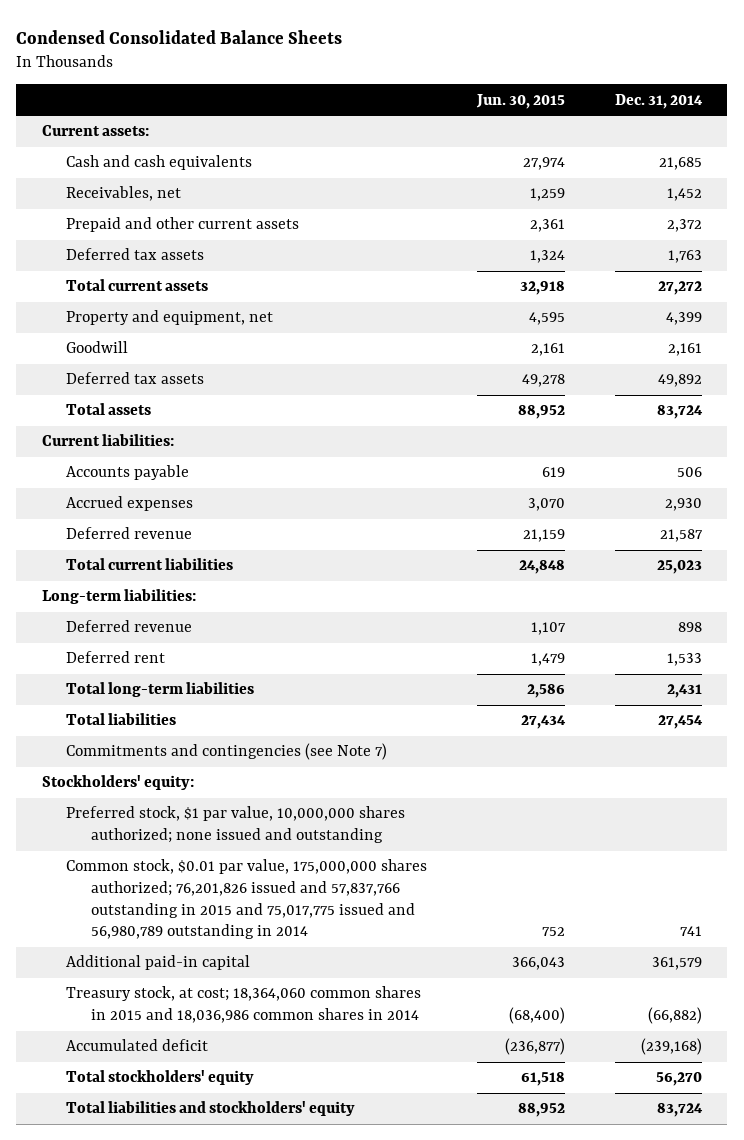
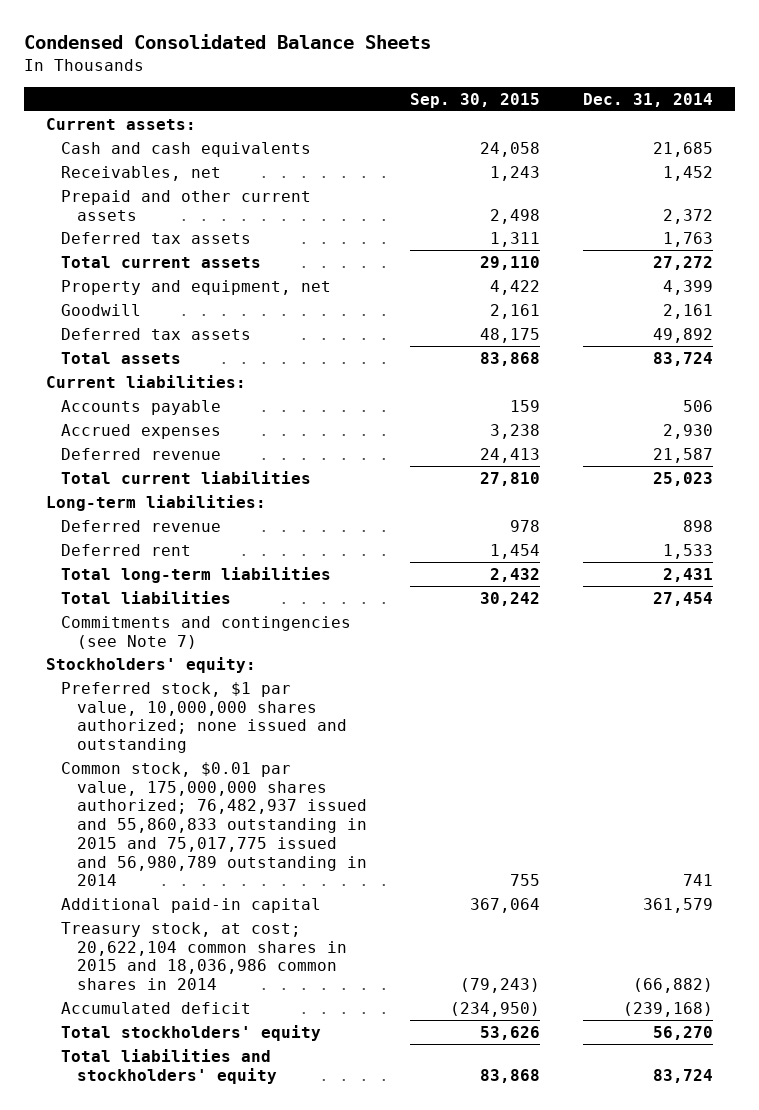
[476,93,566,109] Jun. 30, 2015 -> none
none -> [410,92,541,108] Sep. 30, 2015
[66,859,428,940] Common stock, $0.01 par value, 175,000,000 shares authorized; 76,201,826 issued and 57,837,766 outstanding in 2015 and 75,017,775 issued and 56,980,789 outstanding in 2014 -> [61,761,367,887] Common stock, $0.01 par value, 175,000,000 shares authorized; 76,482,937 issued and 55,860,833 outstanding in 2015 and 75,017,775 issued and 56,980,789 outstanding in 2014
[66,986,422,1024] Treasury stock, at cost; 18,364,060 common shares in 2015 and 18,036,986 common shares in 2014 -> [61,921,347,991] Treasury stock, at cost; 20,622,104 common shares in 2015 and 18,036,986 common shares in 2014

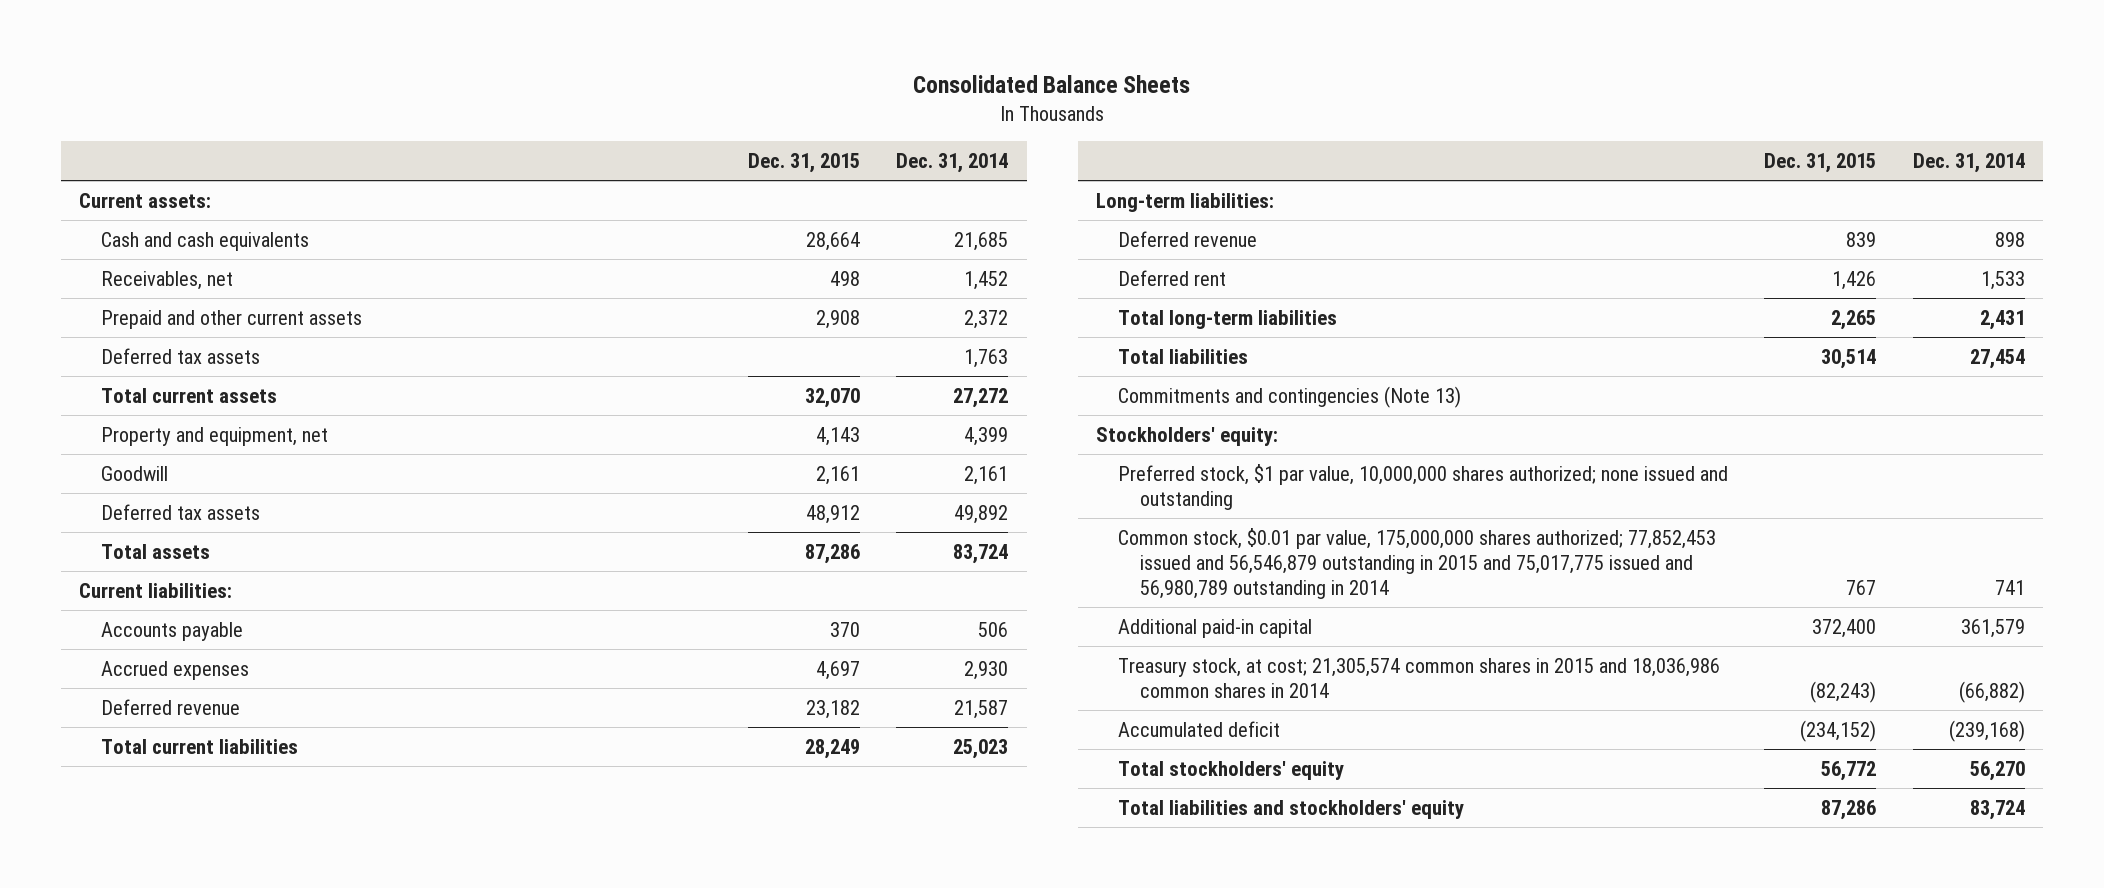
[24,34,432,50] Condensed Consolidated Balance Sheets -> [913,75,1191,94] Consolidated Balance Sheets
[410,92,541,108] Sep. 30, 2015 -> none
none -> [747,153,860,174] Dec. 31, 2015
[61,615,352,649] Commitments and contingencies (see Note 7) -> [1117,385,1461,408] Commitments and contingencies (Note 13)
[61,761,367,887] Common stock, $0.01 par value, 175,000,000 shares authorized; 76,482,937 issued and 55,860,833 outstanding in 2015 and 75,017,775 issued and 56,980,789 outstanding in 2014 -> [1117,527,1716,599] Common stock, $0.01 par value, 175,000,000 shares authorized; 77,852,453 issued and 56,546,879 outstanding in 2015 and 75,017,775 issued and 56,980,789 outstanding in 2014
[61,921,347,991] Treasury stock, at cost; 20,622,104 common shares in 2015 and 18,036,986 common shares in 2014 -> [1117,657,1720,698] Treasury stock, at cost; 21,305,574 common shares in 2015 and 18,036,986 common shares in 2014

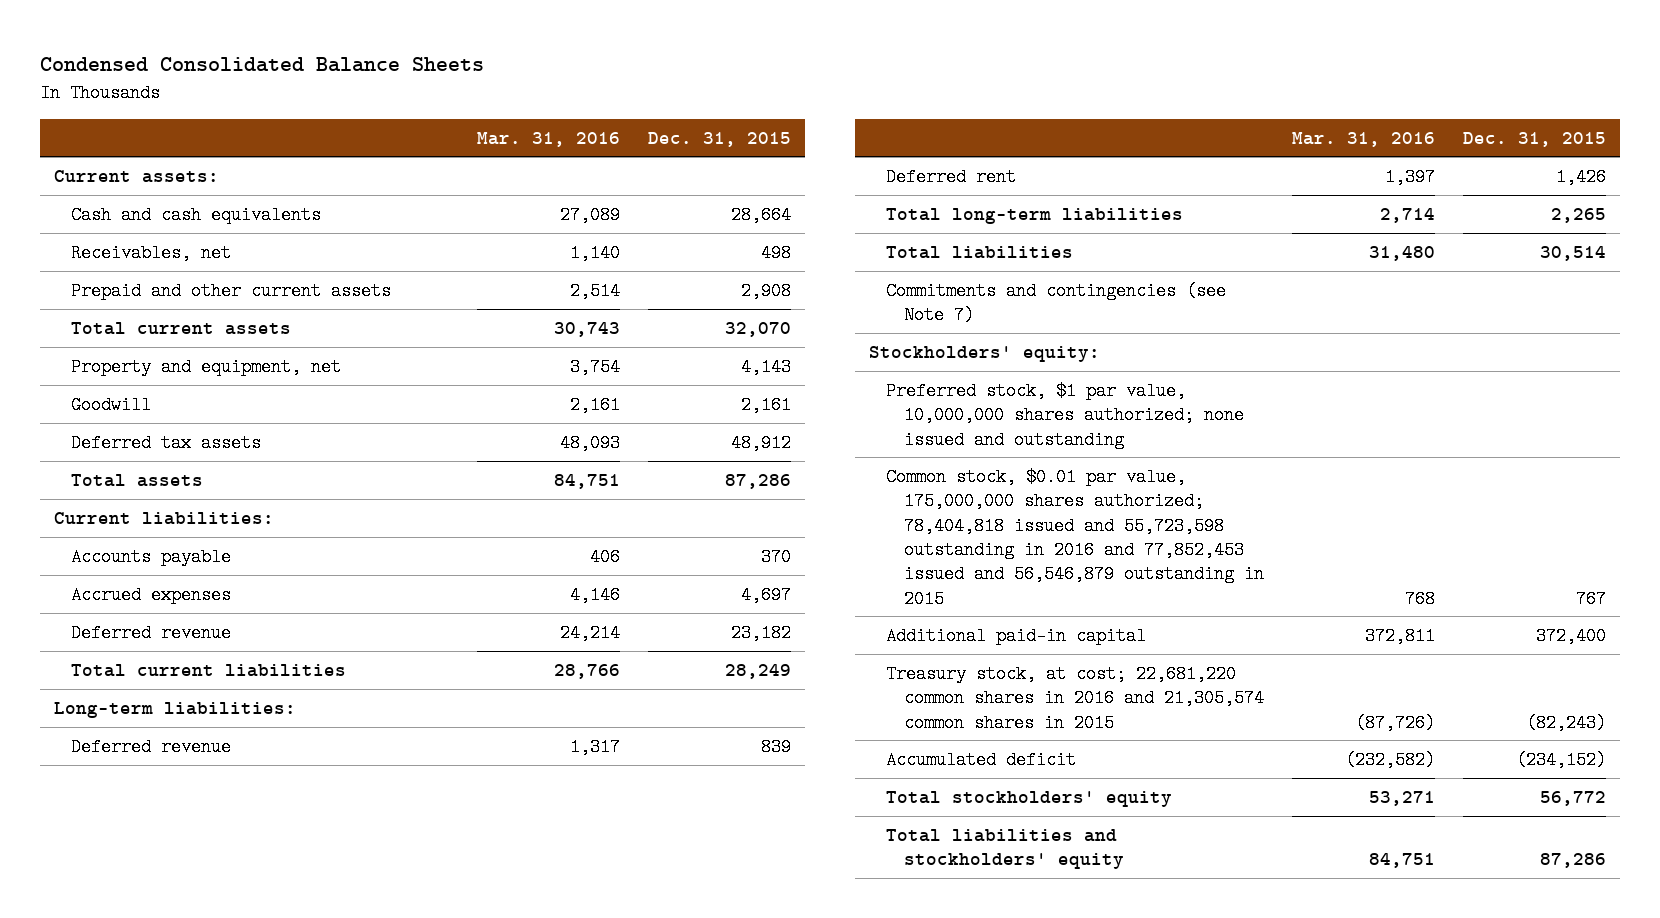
[913,75,1191,94] Consolidated Balance Sheets -> [39,57,484,73] Condensed Consolidated Balance Sheets
[896,153,1009,174] Dec. 31, 2014 -> none
none -> [476,131,620,147] Mar. 31, 2016
[101,347,261,364] Deferred tax assets -> none
[1117,385,1461,408] Commitments and contingencies (Note 13) -> [886,281,1227,325] Commitments and contingencies (see Note 7)
[1117,527,1716,599] Common stock, $0.01 par value, 175,000,000 shares authorized; 77,852,453 issued and 56,546,879 outstanding in 2015 and 75,017,775 issued and 56,980,789 outstanding in 2014 -> [886,467,1265,608] Common stock, $0.01 par value, 175,000,000 shares authorized; 78,404,818 issued and 55,723,598 outstanding in 2016 and 77,852,453 issued and 56,546,879 outstanding in 2015
[1117,657,1720,698] Treasury stock, at cost; 21,305,574 common shares in 2015 and 18,036,986 common shares in 2014 -> [886,664,1265,732] Treasury stock, at cost; 22,681,220 common shares in 2016 and 21,305,574 common shares in 2015

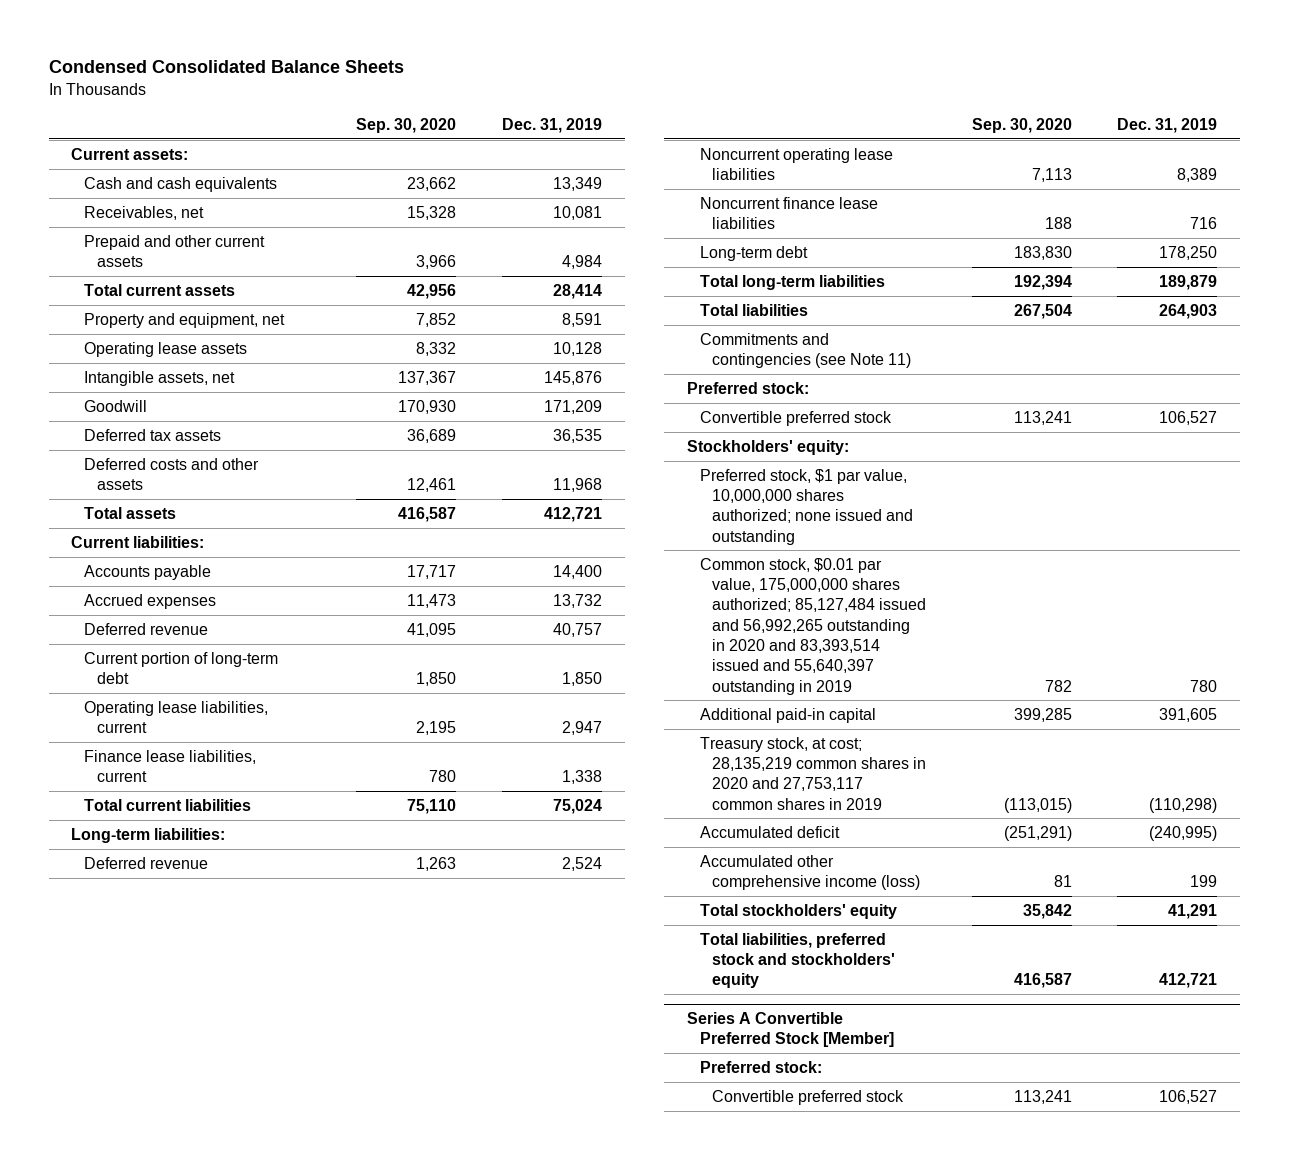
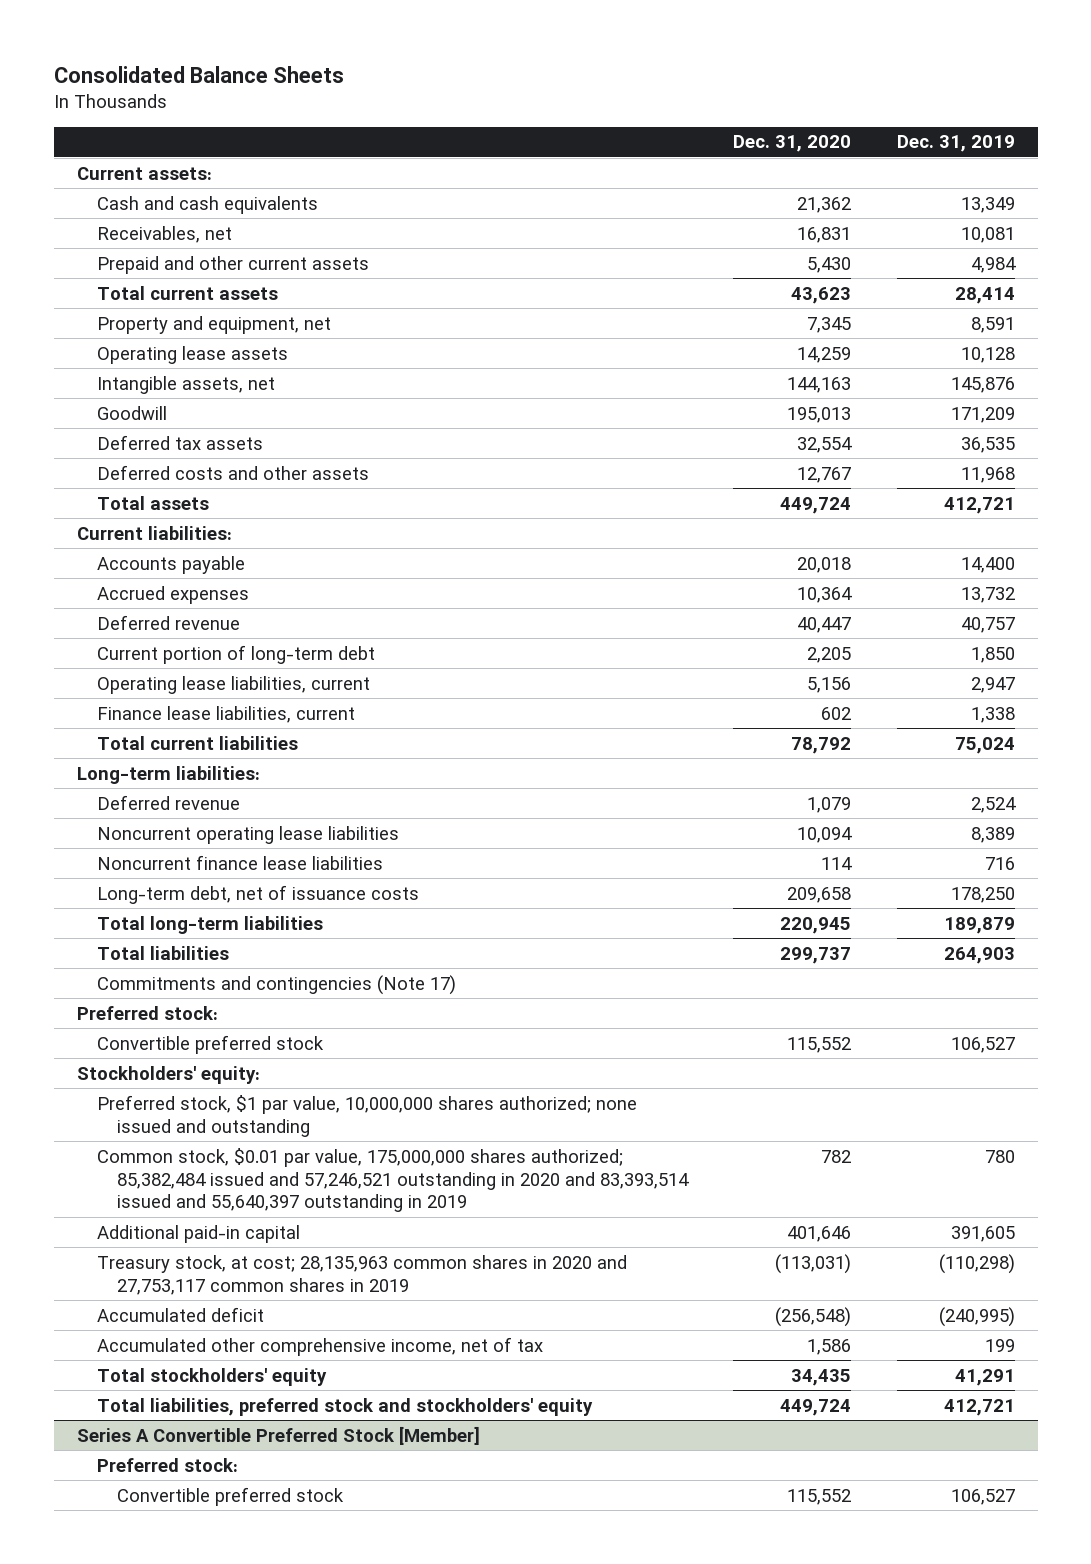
[48,60,404,74] Condensed Consolidated Balance Sheets -> [53,65,344,83] Consolidated Balance Sheets
[356,118,457,134] Sep. 30, 2020 -> none
none -> [733,135,852,153] Dec. 31, 2020
[699,245,808,261] Long-term debt -> [96,884,419,904] Long-term debt, net of issuance costs
[699,332,912,369] Commitments and contingencies (see Note 11) -> [96,974,456,995] Commitments and contingencies (Note 17)
[699,557,927,695] Common stock, $0.01 par value, 175,000,000 shares authorized; 85,127,484 issued and 56,992,265 outstanding in 2020 and 83,393,514 issued and 55,640,397 outstanding in 2019 -> [96,1147,689,1213] Common stock, $0.01 par value, 175,000,000 shares authorized; 85,382,484 issued and 57,246,521 outstanding in 2020 and 83,393,514 issued and 55,640,397 outstanding in 2019
[699,736,927,810] Treasury stock, at cost; 28,135,219 common shares in 2020 and 27,753,117 common shares in 2019 -> [96,1254,627,1295] Treasury stock, at cost; 28,135,963 common shares in 2020 and 27,753,117 common shares in 2019
[699,854,921,891] Accumulated other comprehensive income (loss) -> [96,1336,543,1356] Accumulated other comprehensive income, net of tax

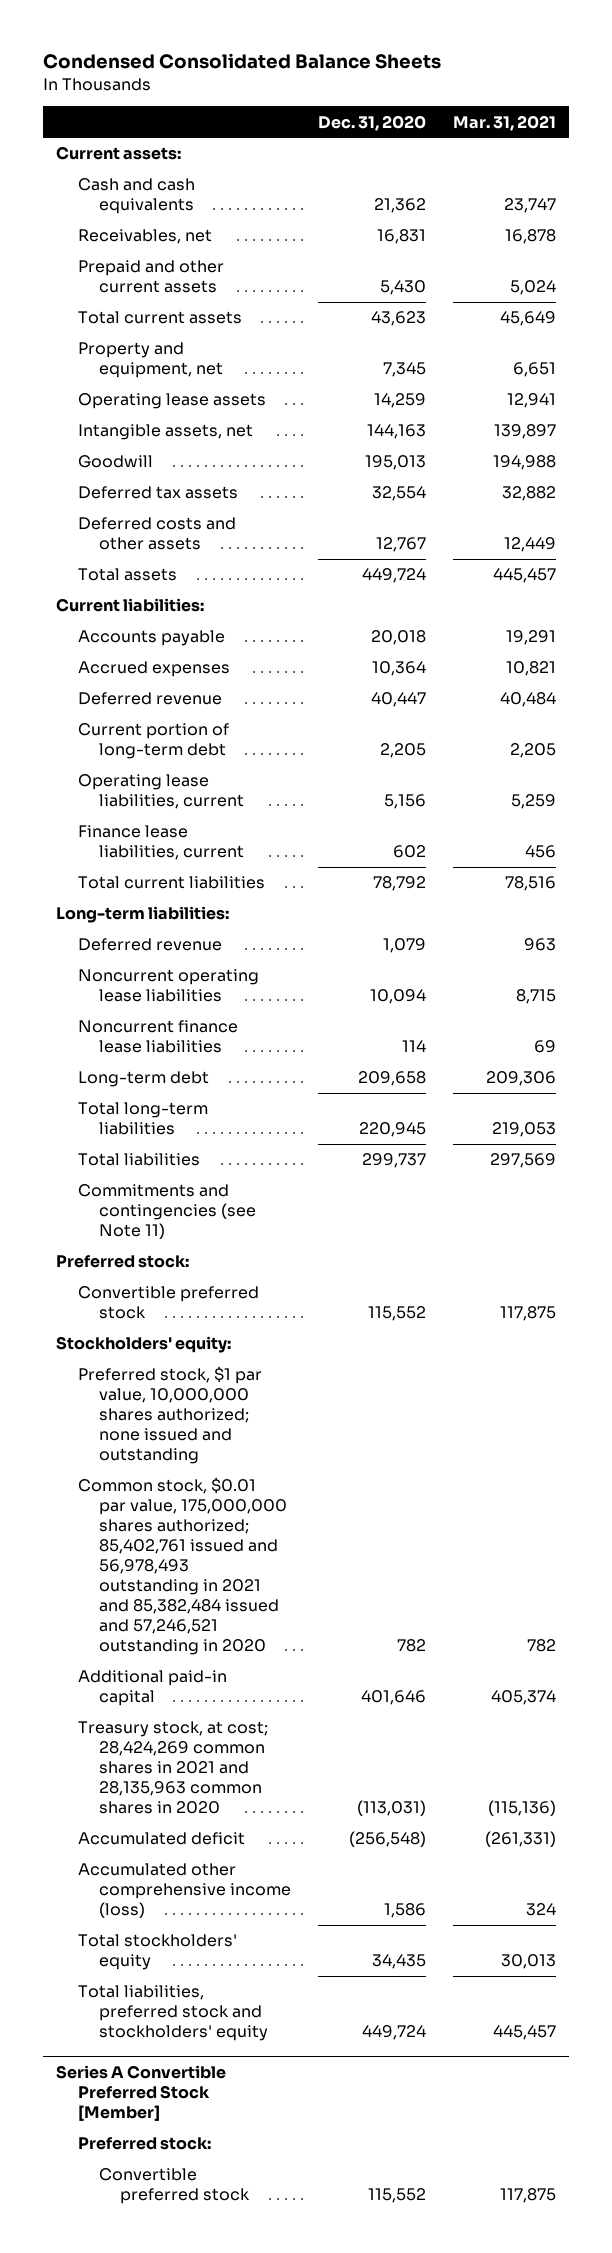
[53,65,344,83] Consolidated Balance Sheets -> [42,53,441,70] Condensed Consolidated Balance Sheets
[896,135,1015,153] Dec. 31, 2019 -> none
none -> [452,114,556,131] Mar. 31, 2021
[96,884,419,904] Long-term debt, net of issuance costs -> [77,1071,209,1088] Long-term debt
[96,974,456,995] Commitments and contingencies (Note 17) -> [77,1184,256,1240] Commitments and contingencies (see Note 11)
[96,1147,689,1213] Common stock, $0.01 par value, 175,000,000 shares authorized; 85,382,484 issued and 57,246,521 outstanding in 2020 and 83,393,514 issued and 55,640,397 outstanding in 2019 -> [77,1477,287,1656] Common stock, $0.01 par value, 175,000,000 shares authorized; 85,402,761 issued and 56,978,493 outstanding in 2021 and 85,382,484 issued and 57,246,521 outstanding in 2020
[96,1254,627,1295] Treasury stock, at cost; 28,135,963 common shares in 2020 and 27,753,117 common shares in 2019 -> [77,1721,268,1815] Treasury stock, at cost; 28,424,269 common shares in 2021 and 28,135,963 common shares in 2020
[96,1336,543,1356] Accumulated other comprehensive income, net of tax -> [77,1863,291,1919] Accumulated other comprehensive income (loss)

